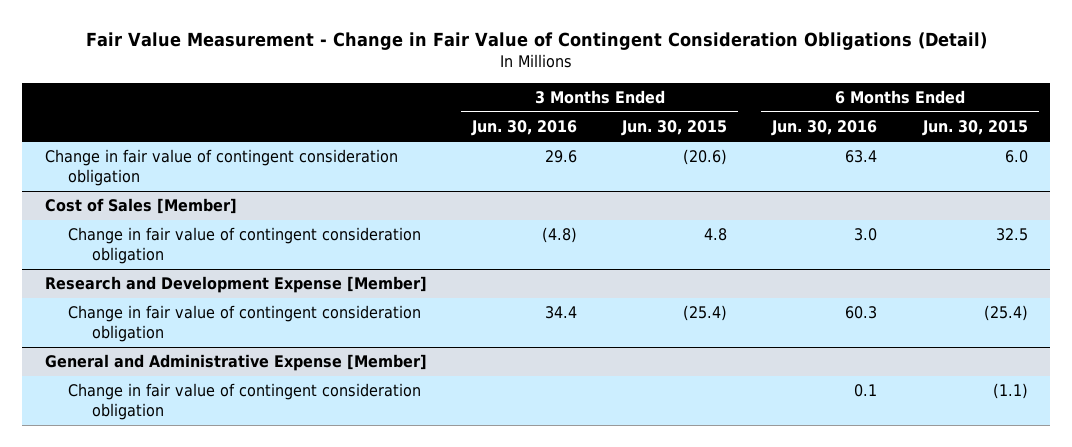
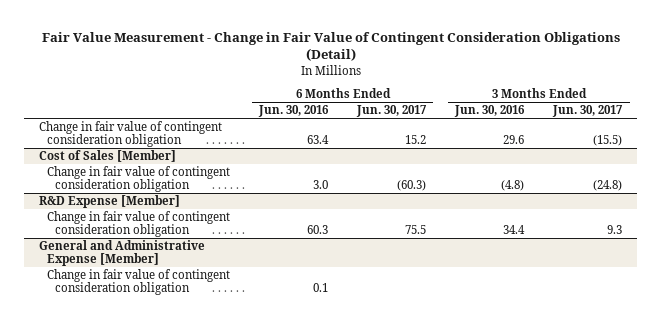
[621,120,728,137] Jun. 30, 2015 -> none
[921,120,1028,137] Jun. 30, 2015 -> none
none -> [356,105,428,118] Jun. 30, 2017
none -> [552,105,624,118] Jun. 30, 2017
[44,276,427,294] Research and Development Expense [Member] -> [38,195,180,209] R&D Expense [Member]

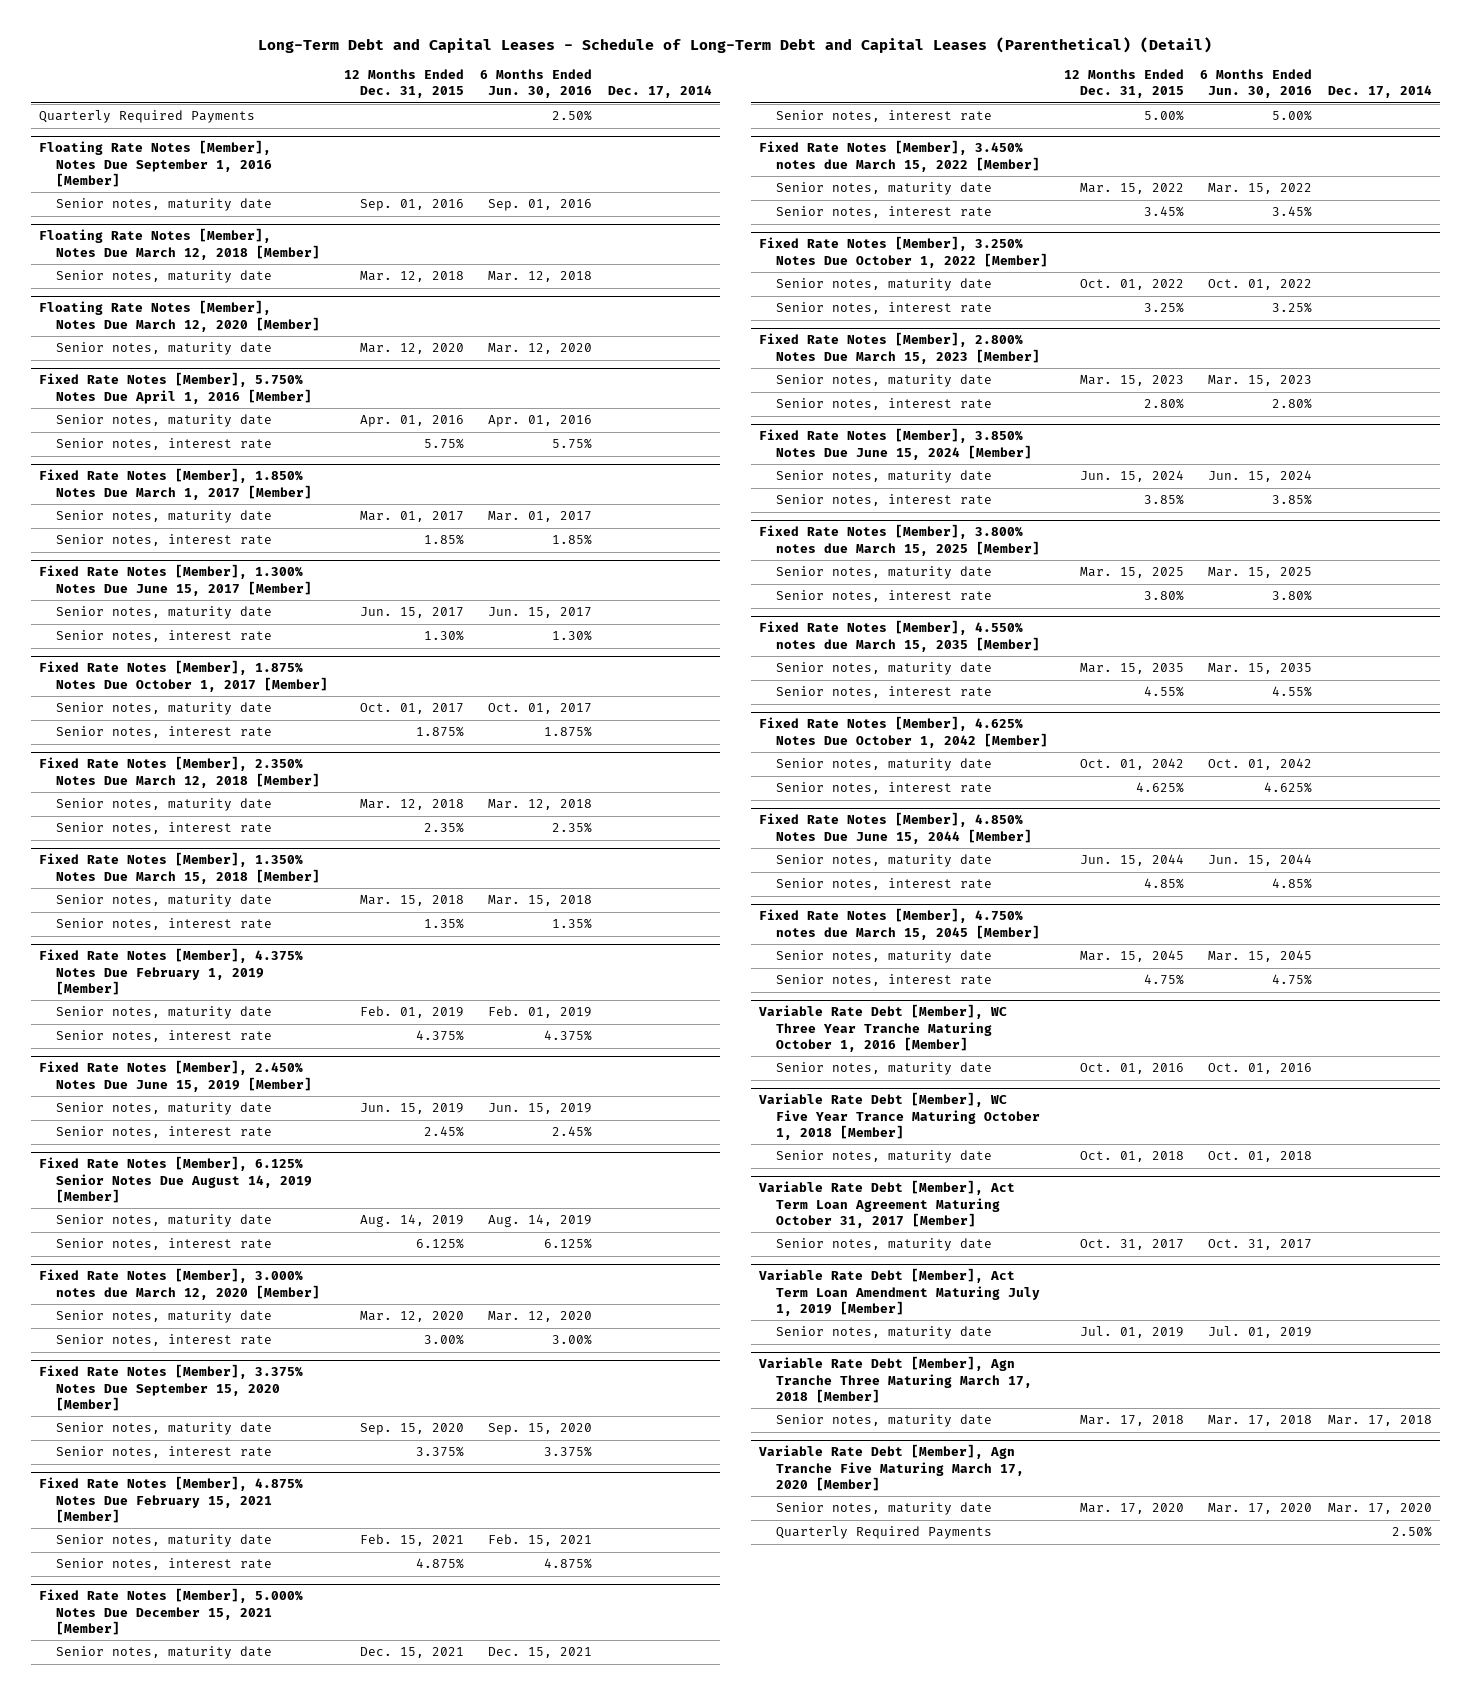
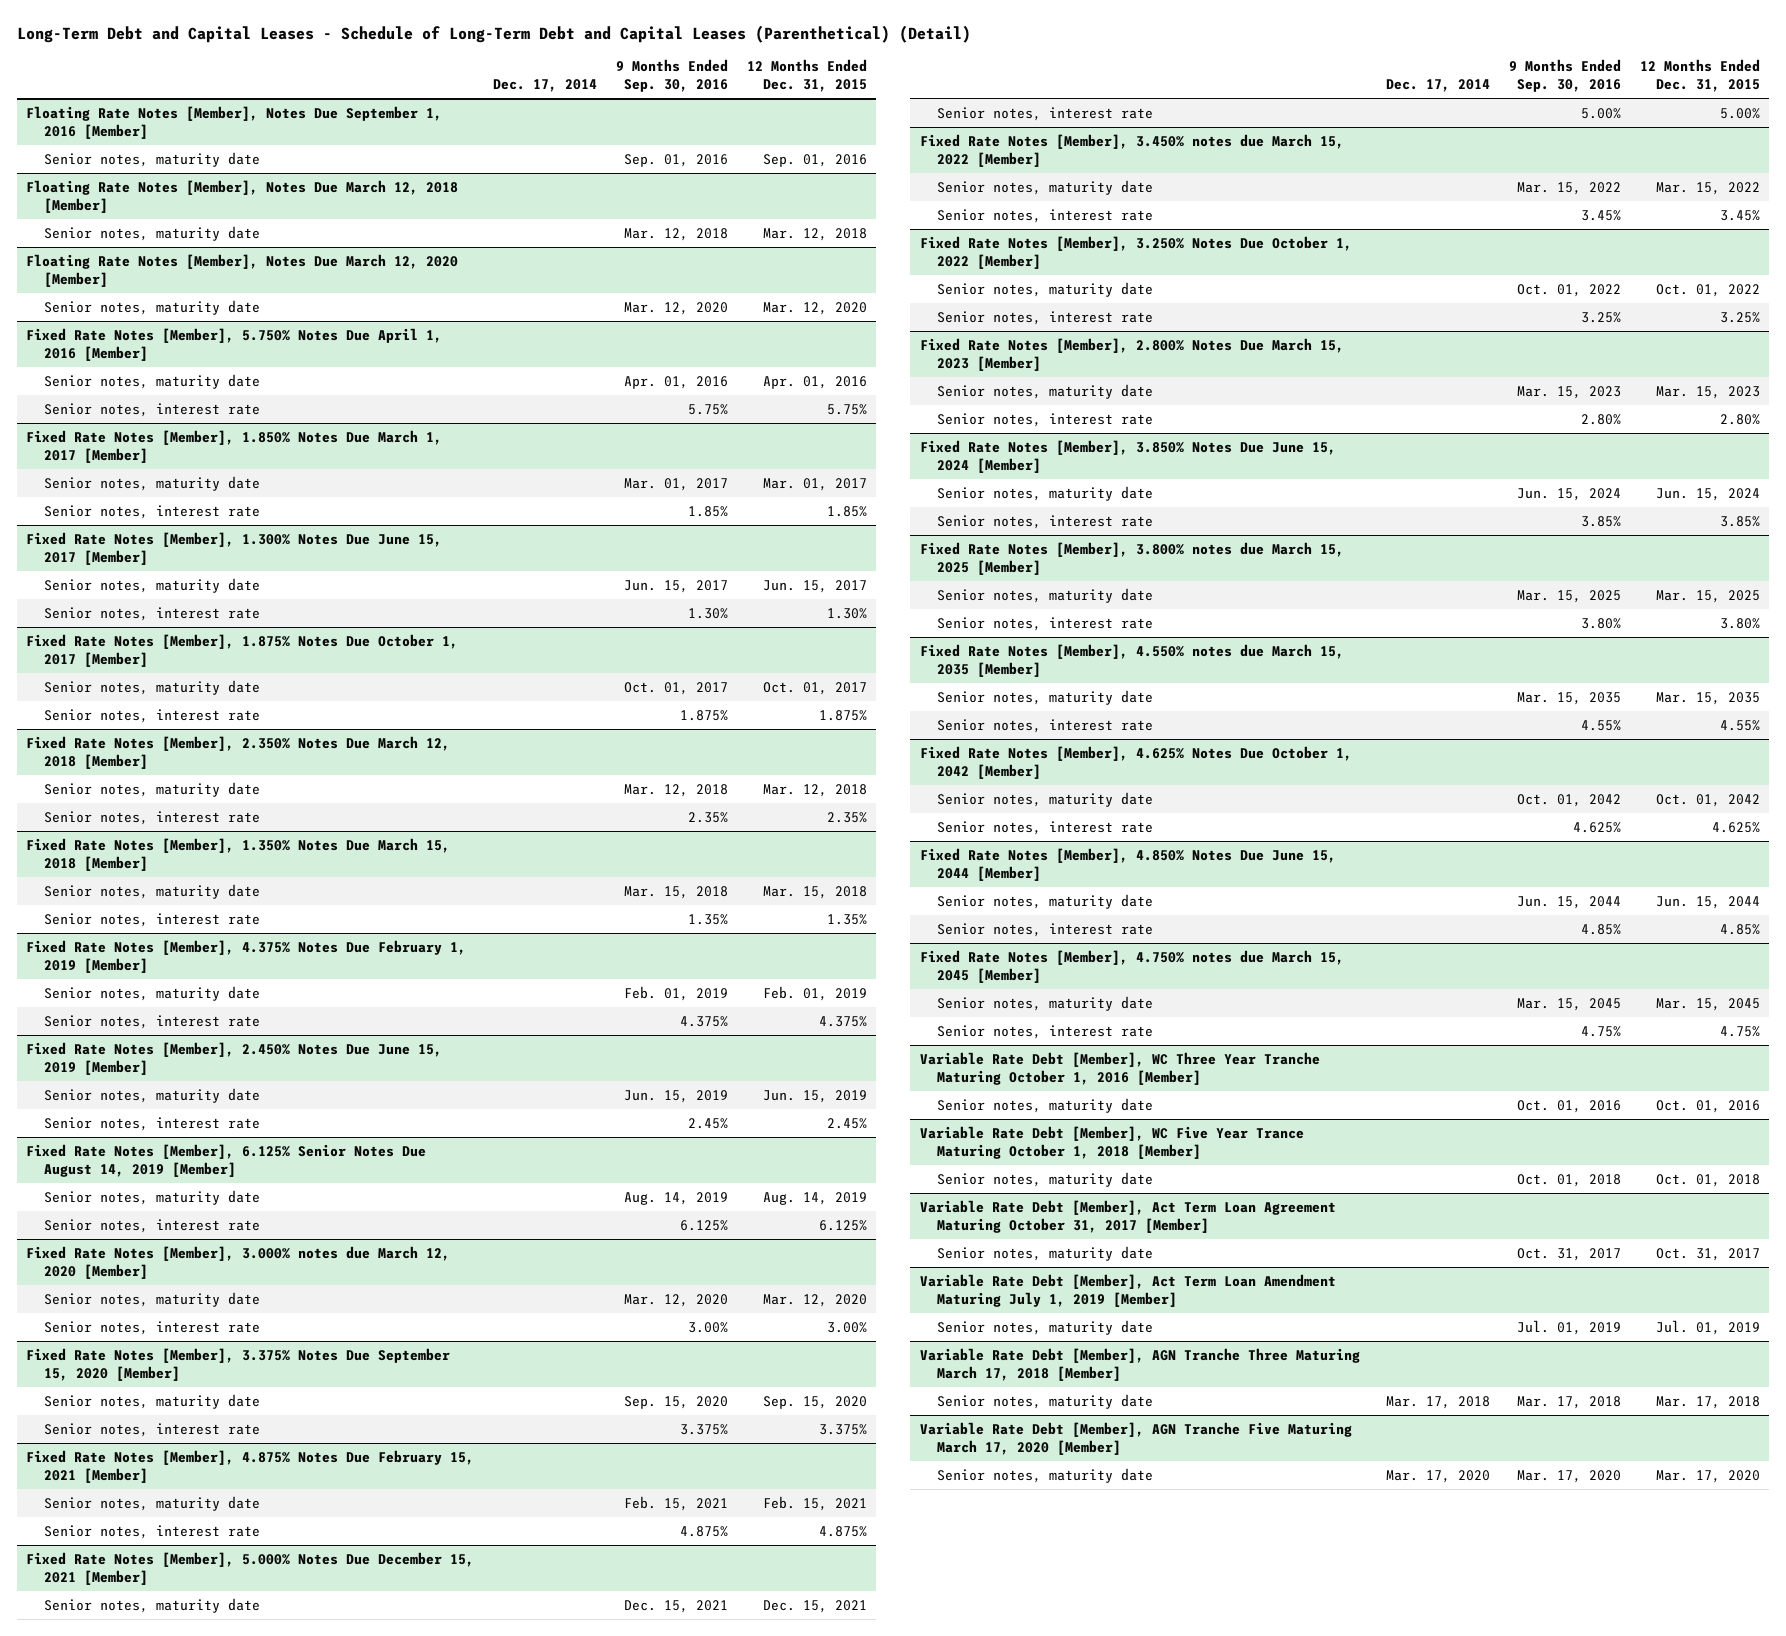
[479,68,592,99] 6 Months Ended Jun. 30, 2016 -> none
none -> [615,59,728,92] 9 Months Ended Sep. 30, 2016
[38,110,255,124] Quarterly Required Payments -> none
[758,1356,1032,1403] Variable Rate Debt [Member], Agn Tranche Three Maturing March 17, 2018 [Member] -> [919,1347,1360,1381] Variable Rate Debt [Member], AGN Tranche Three Maturing March 17, 2018 [Member]
[758,1444,1024,1491] Variable Rate Debt [Member], Agn Tranche Five Maturing March 17, 2020 [Member] -> [919,1421,1352,1455] Variable Rate Debt [Member], AGN Tranche Five Maturing March 17, 2020 [Member]
[775,1526,992,1540] Quarterly Required Payments -> none

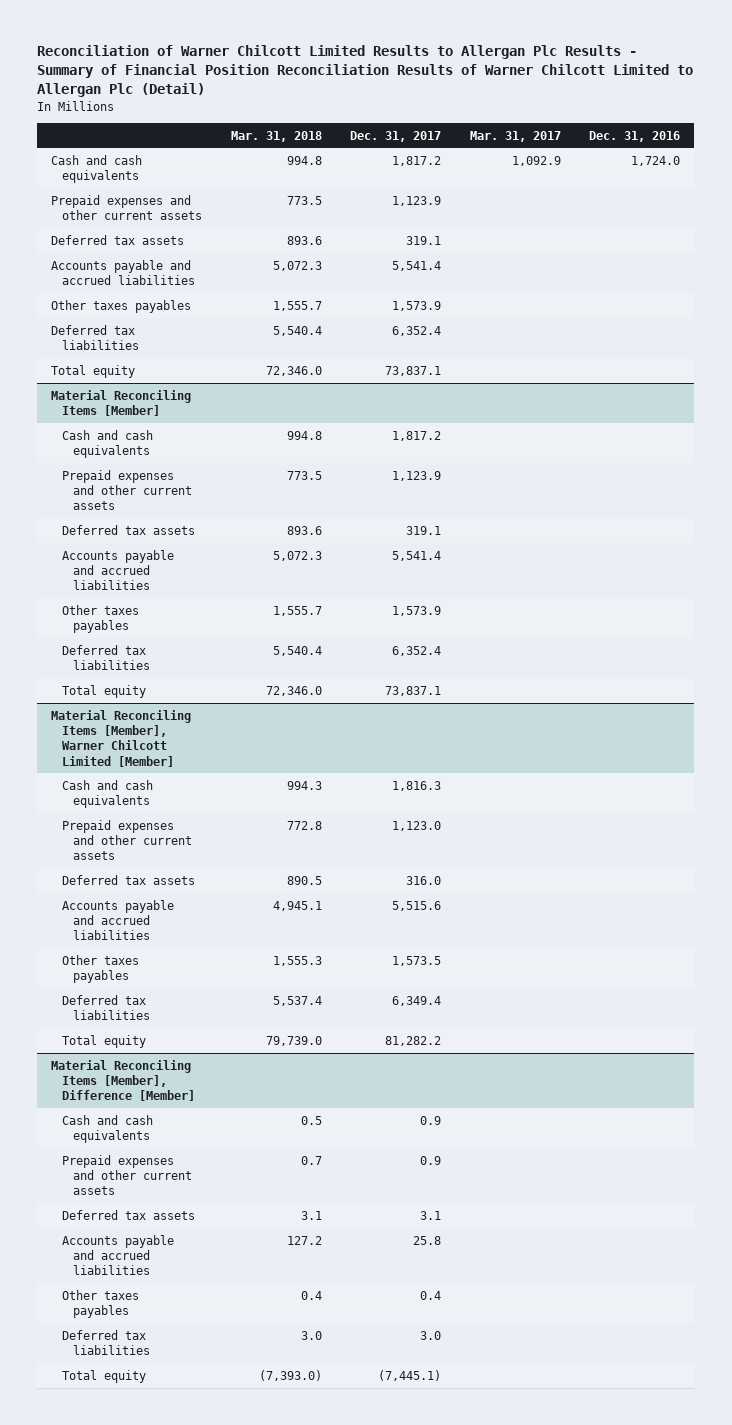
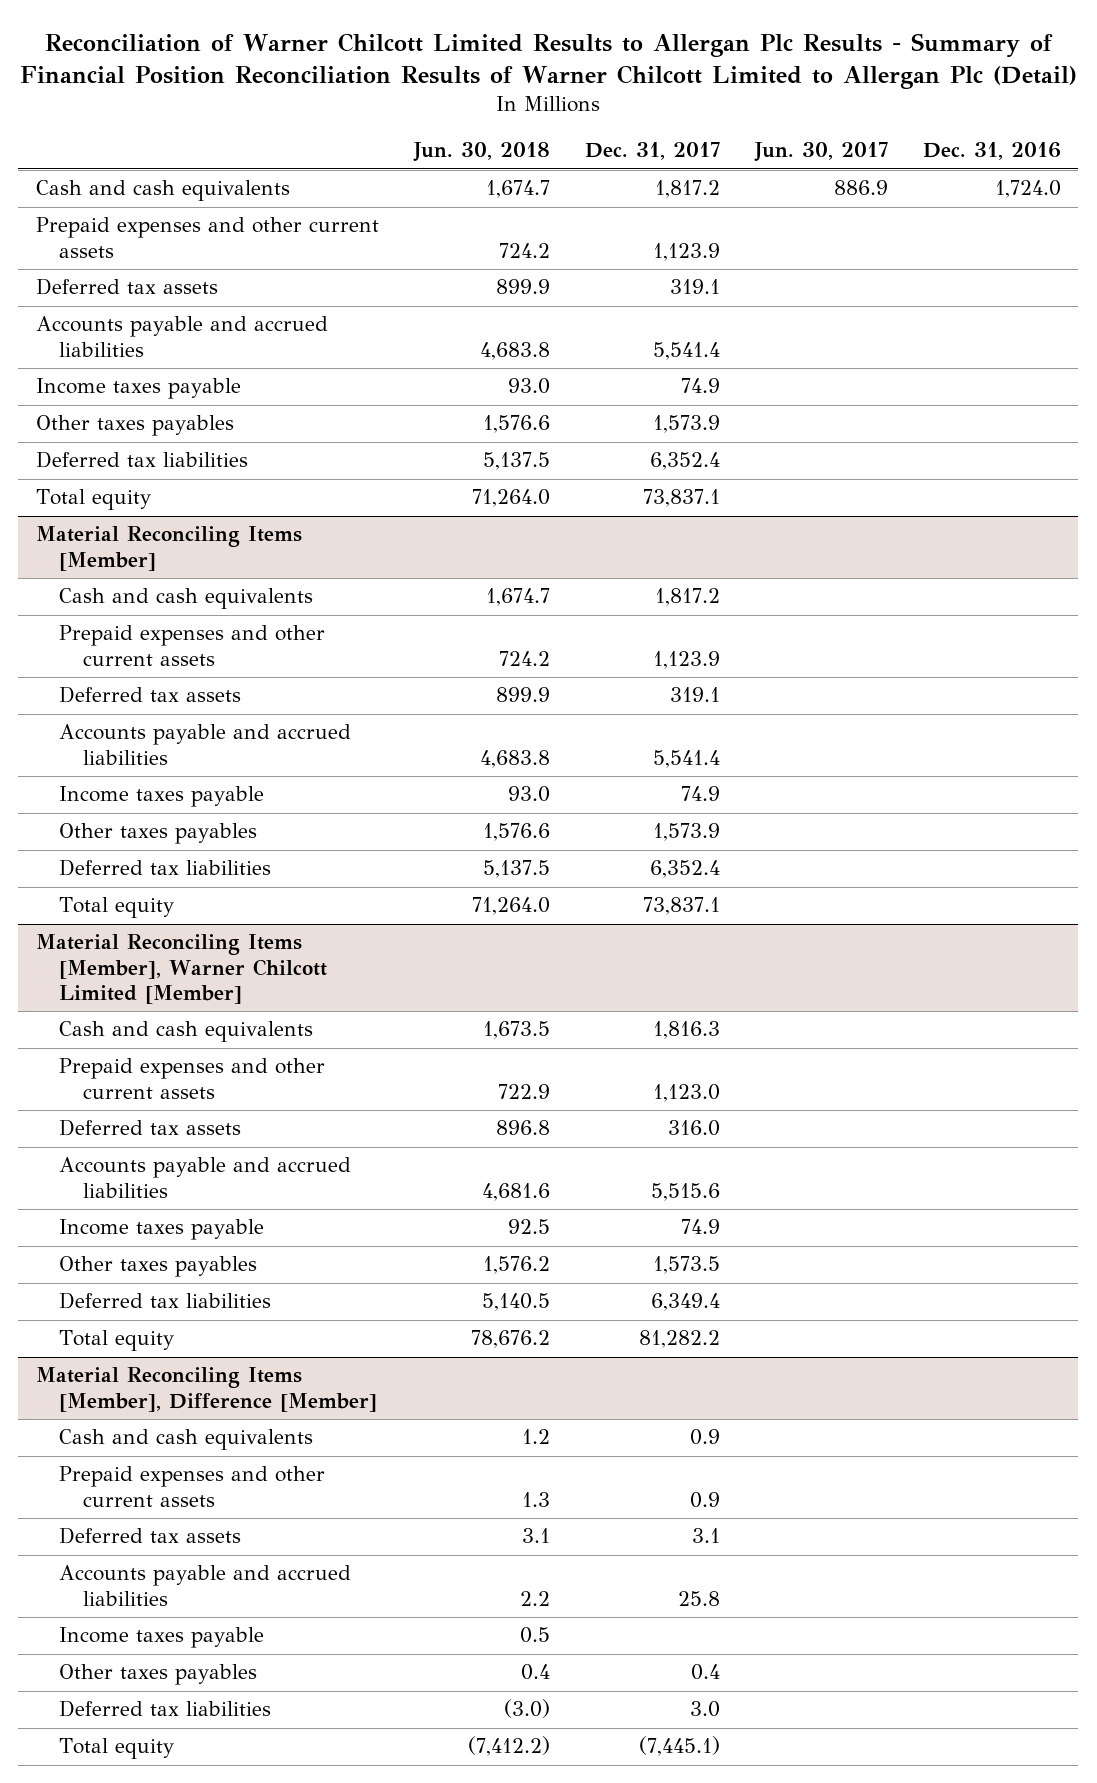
[230,130,322,142] Mar. 31, 2018 -> none
[469,130,561,142] Mar. 31, 2017 -> none
none -> [412,142,550,163] Jun. 30, 2018
none -> [753,142,888,163] Jun. 30, 2017
none -> [35,378,241,400] Income taxes payable
none -> [59,786,265,808] Income taxes payable
none -> [59,1219,265,1241] Income taxes payable
none -> [59,1627,265,1649] Income taxes payable

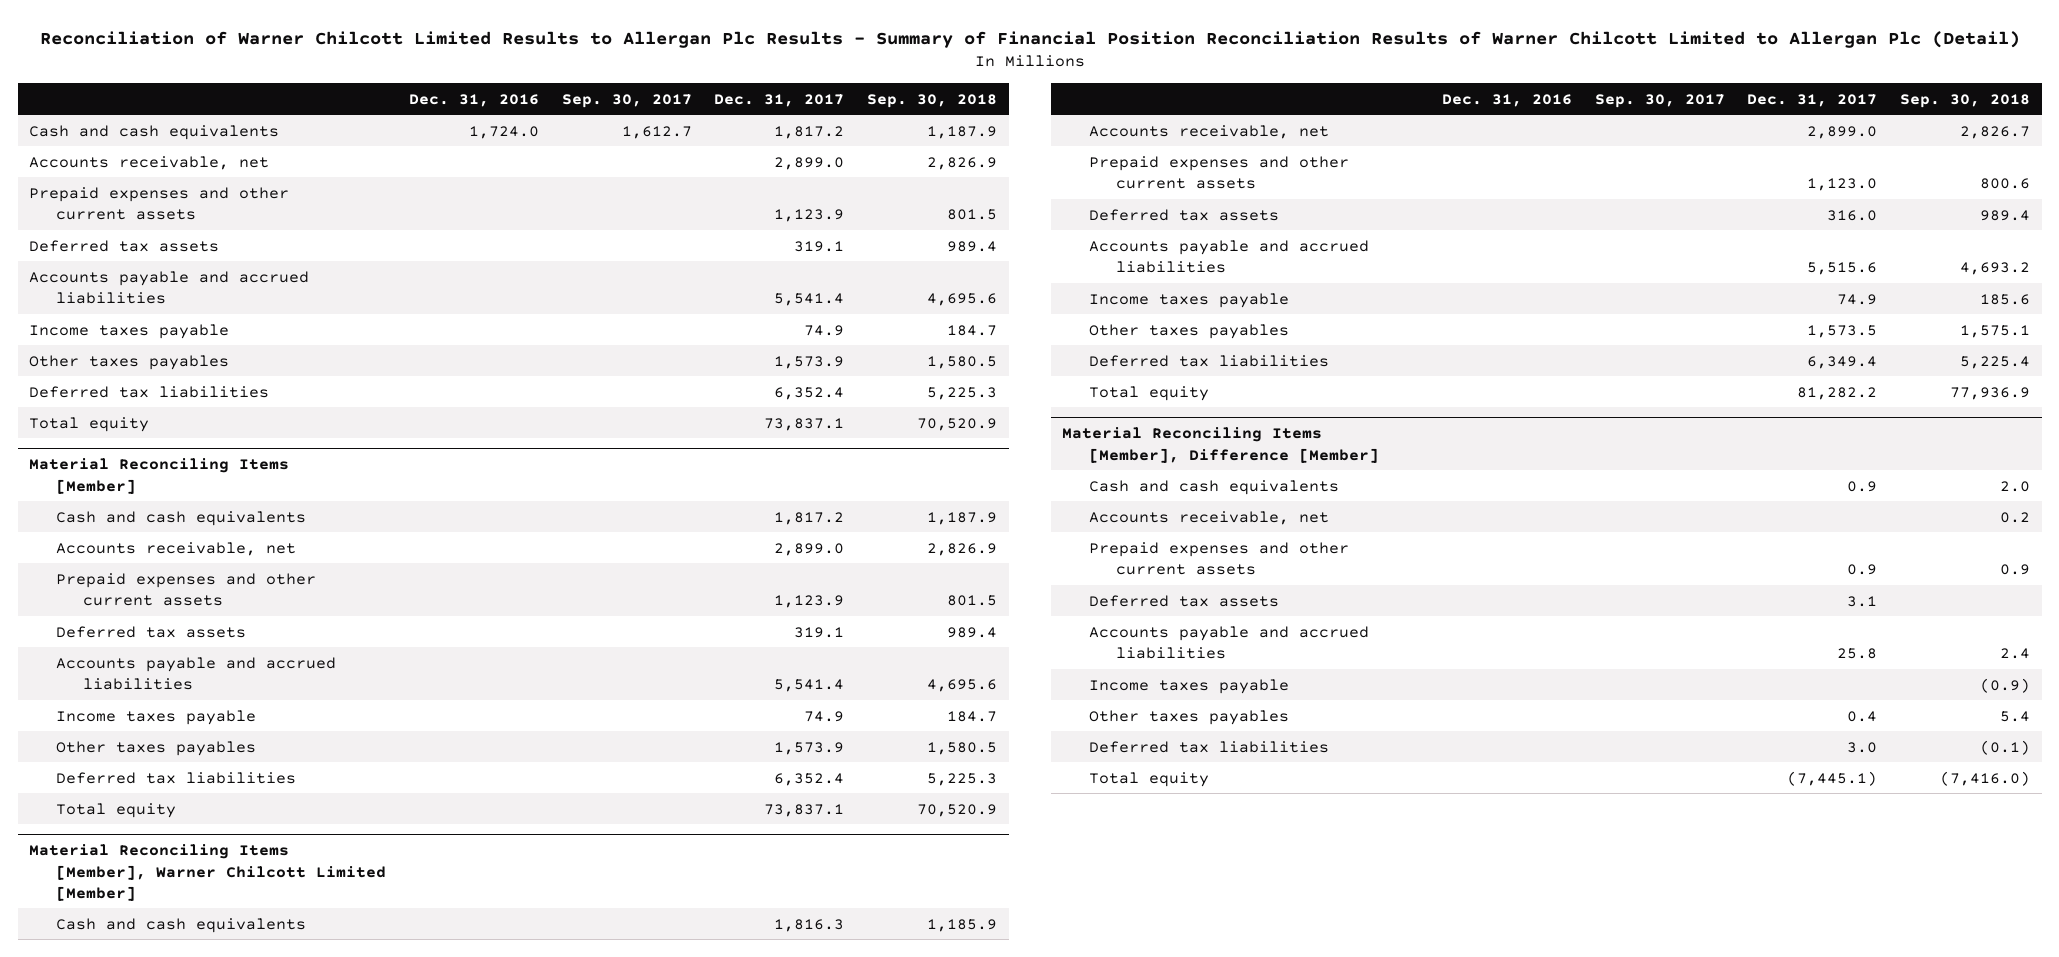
[412,142,550,163] Jun. 30, 2018 -> none
[753,142,888,163] Jun. 30, 2017 -> none
none -> [561,93,692,108] Sep. 30, 2017
none -> [867,93,998,108] Sep. 30, 2018
none -> [29,155,270,170] Accounts receivable, net
none -> [55,541,296,556] Accounts receivable, net
none -> [1088,124,1329,139] Accounts receivable, net
none -> [1088,510,1329,525] Accounts receivable, net

